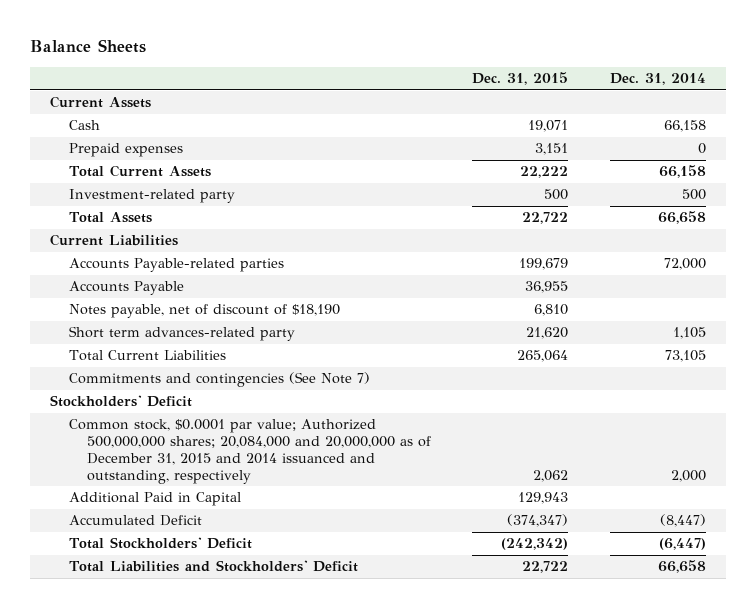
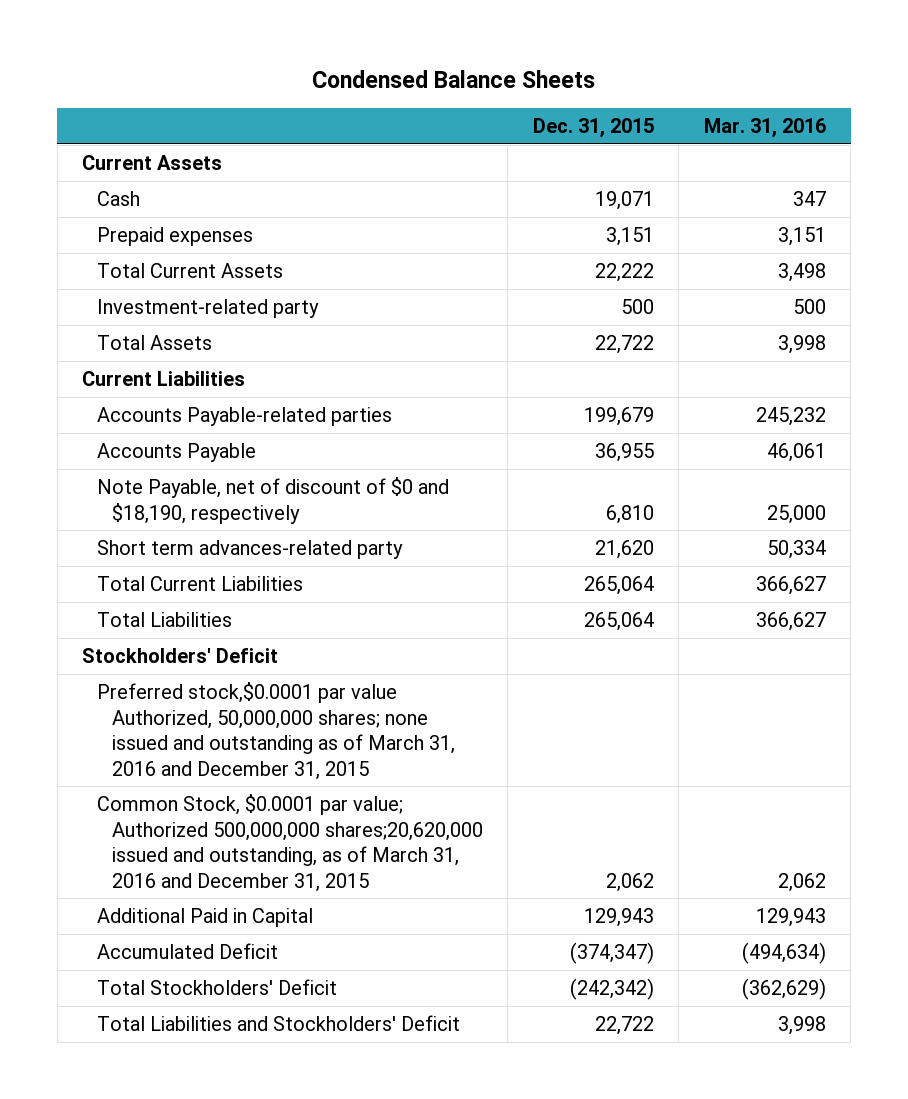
[29,39,146,54] Balance Sheets -> [312,70,596,89] Condensed Balance Sheets
[609,73,706,86] Dec. 31, 2014 -> none
none -> [703,118,826,139] Mar. 31, 2016
[68,304,340,319] Notes payable, net of discount of $18,190 -> [97,476,450,524] Note Payable, net of discount of $0 and $18,190, respectively
[68,372,370,388] Commitments and contingencies (See Note 7) -> none
none -> [97,611,233,627] Total Liabilities
none -> [97,681,455,780] Preferred stock,$0.0001 par value Authorized, 50,000,000 shares; none issued and outstanding as of March 31, 2016 and December 31, 2015
[68,419,432,485] Common stock, $0.0001 par value; Authorized 500,000,000 shares; 20,084,000 and 20,000,000 as of December 31, 2015 and 2014 issuanced and outstanding, respectively -> [97,793,483,892] Common Stock, $0.0001 par value; Authorized 500,000,000 shares;20,620,000 issued and outstanding, as of March 31, 2016 and December 31, 2015

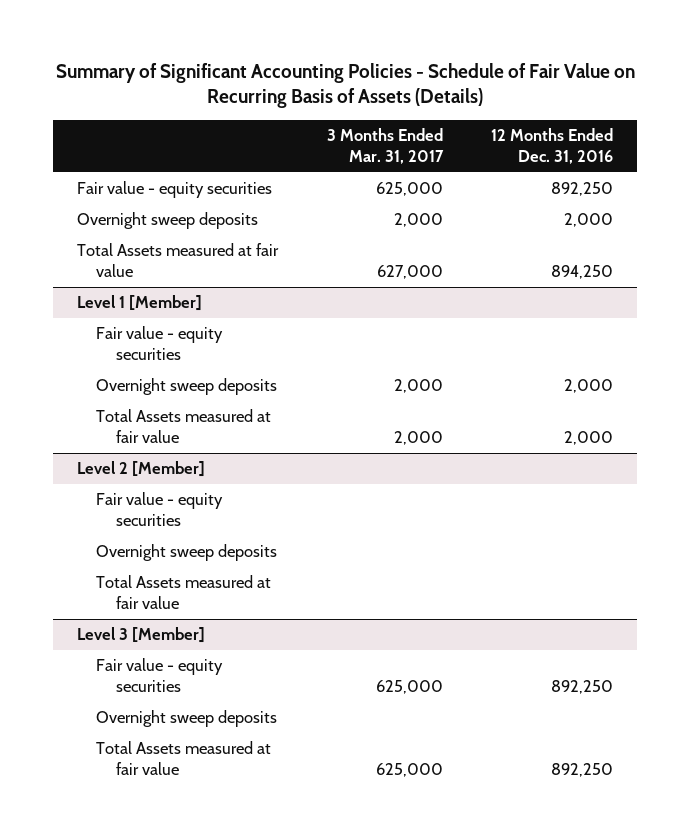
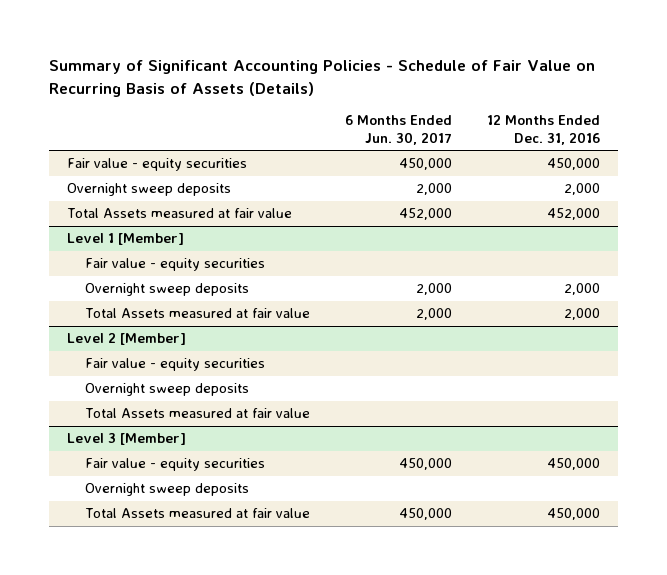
[326,127,444,164] 3 Months Ended Mar. 31, 2017 -> none
none -> [344,115,452,145] 6 Months Ended Jun. 30, 2017
[551,182,614,197] 892,250 -> [547,158,601,171] 450,000
[551,265,614,280] 894,250 -> [547,208,601,221] 452,000
[551,680,614,695] 892,250 -> [547,458,601,471] 450,000
[551,763,614,778] 892,250 -> [547,508,601,521] 450,000

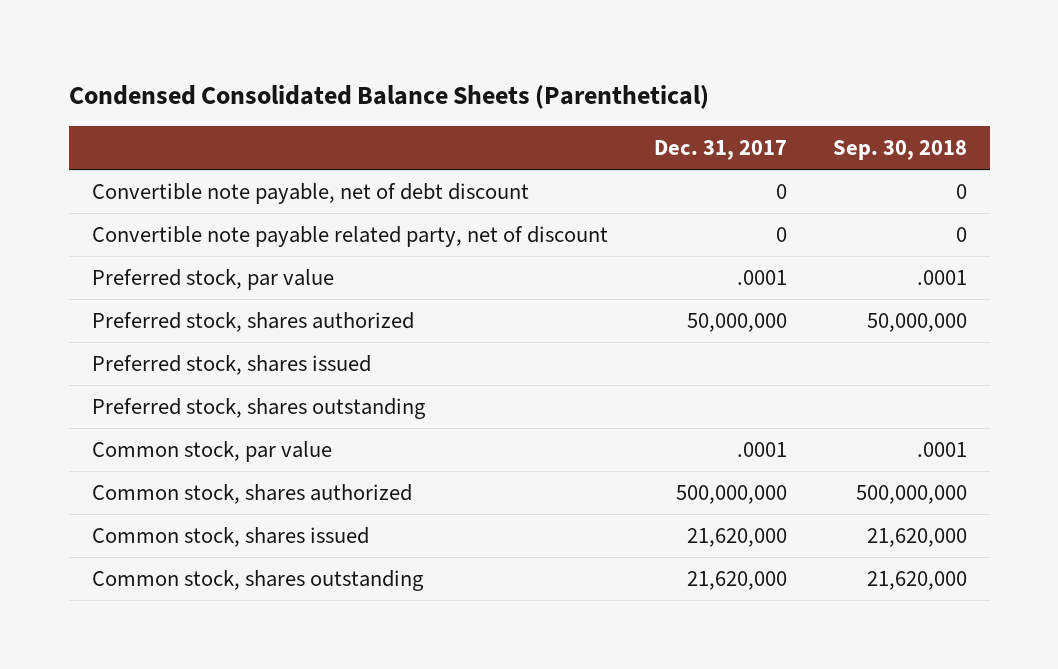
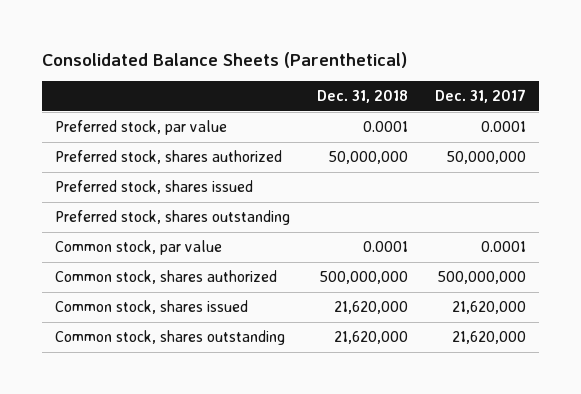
[68,84,709,109] Condensed Consolidated Balance Sheets (Parenthetical) -> [41,51,407,68] Consolidated Balance Sheets (Parenthetical)
[832,140,967,161] Sep. 30, 2018 -> none
none -> [317,90,409,104] Dec. 31, 2018
[91,182,529,204] Convertible note payable, net of debt discount -> none
[91,225,608,247] Convertible note payable related party, net of discount -> none
[736,269,787,285] .0001 -> [481,121,527,133] 0.0001
[736,441,787,457] .0001 -> [481,241,527,253] 0.0001

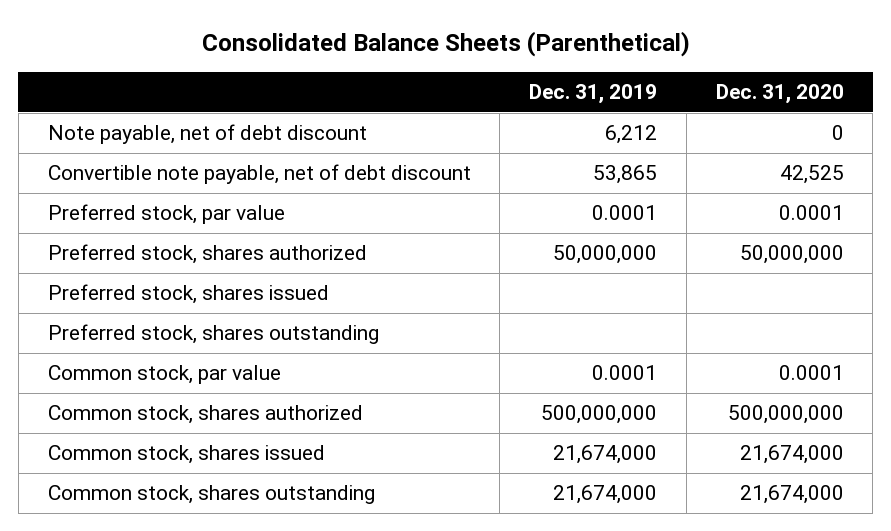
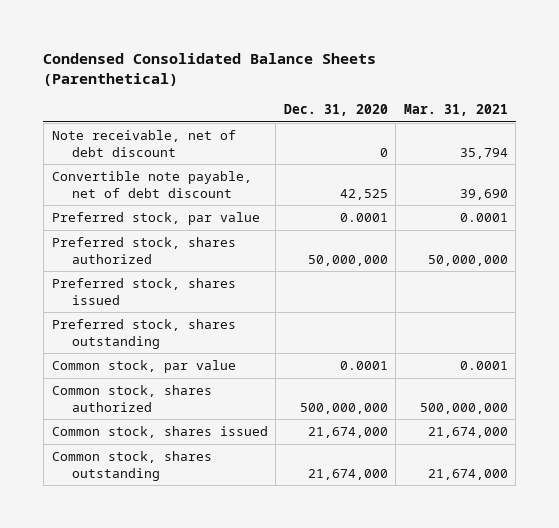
[201,30,690,57] Consolidated Balance Sheets (Parenthetical) -> [43,52,377,87] Condensed Consolidated Balance Sheets (Parenthetical)
[529,84,658,105] Dec. 31, 2019 -> none
none -> [403,104,508,117] Mar. 31, 2021
[47,124,367,145] Note payable, net of debt discount -> [51,130,236,157] Note receivable, net of debt discount

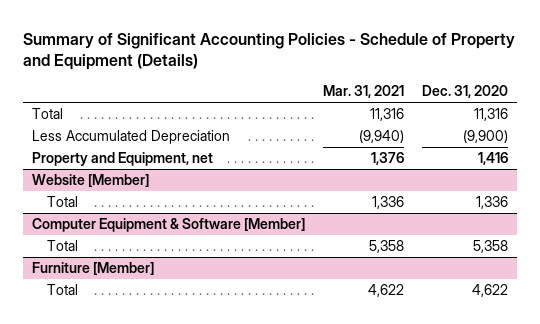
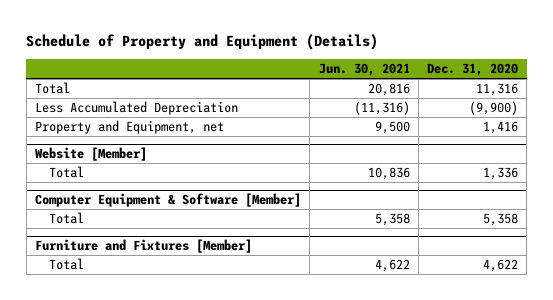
[22,32,515,71] Summary of Significant Accounting Policies - Schedule of Property and Equipment (Details) -> [26,33,379,50] Schedule of Property and Equipment (Details)
[322,85,404,99] Mar. 31, 2021 -> none
none -> [318,62,410,76] Jun. 30, 2021
[31,262,154,276] Furniture [Member] -> [34,239,252,254] Furniture and Fixtures [Member]

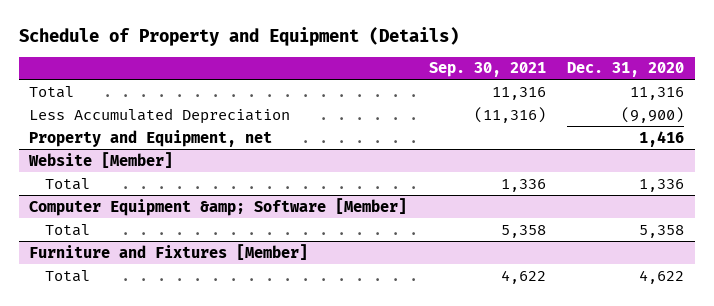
[318,62,410,76] Jun. 30, 2021 -> none
none -> [428,62,546,78] Sep. 30, 2021
[34,193,301,208] Computer Equipment & Software [Member] -> [29,197,408,216] Computer Equipment &amp; Software [Member]

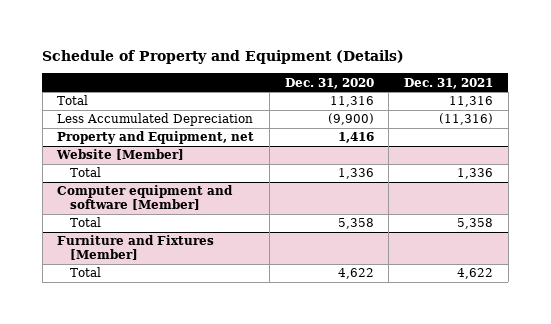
[428,62,546,78] Sep. 30, 2021 -> none
none -> [404,77,494,89] Dec. 31, 2021
[29,197,408,216] Computer Equipment &amp; Software [Member] -> [57,185,234,211] Computer equipment and software [Member]

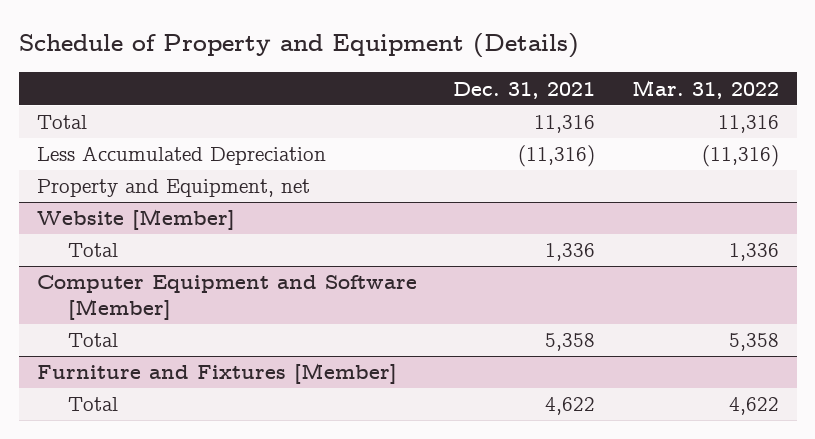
[284,77,374,89] Dec. 31, 2020 -> none
none -> [631,79,779,99] Mar. 31, 2022
[57,185,234,211] Computer equipment and software [Member] -> [36,275,417,321] Computer Equipment and Software [Member]

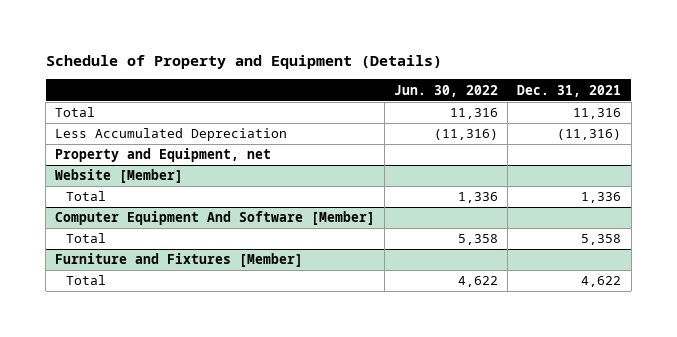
[631,79,779,99] Mar. 31, 2022 -> none
none -> [394,84,499,97] Jun. 30, 2022
[36,275,417,321] Computer Equipment and Software [Member] -> [55,211,376,226] Computer Equipment And Software [Member]

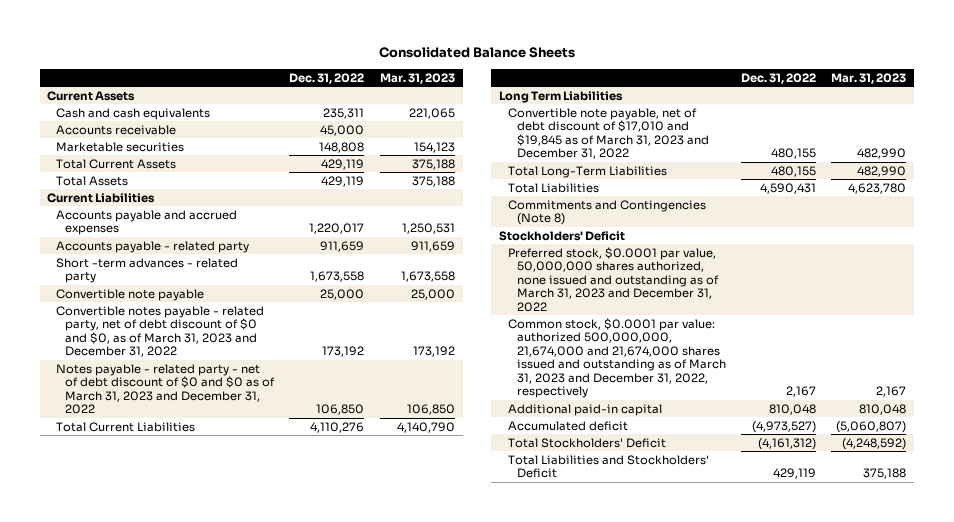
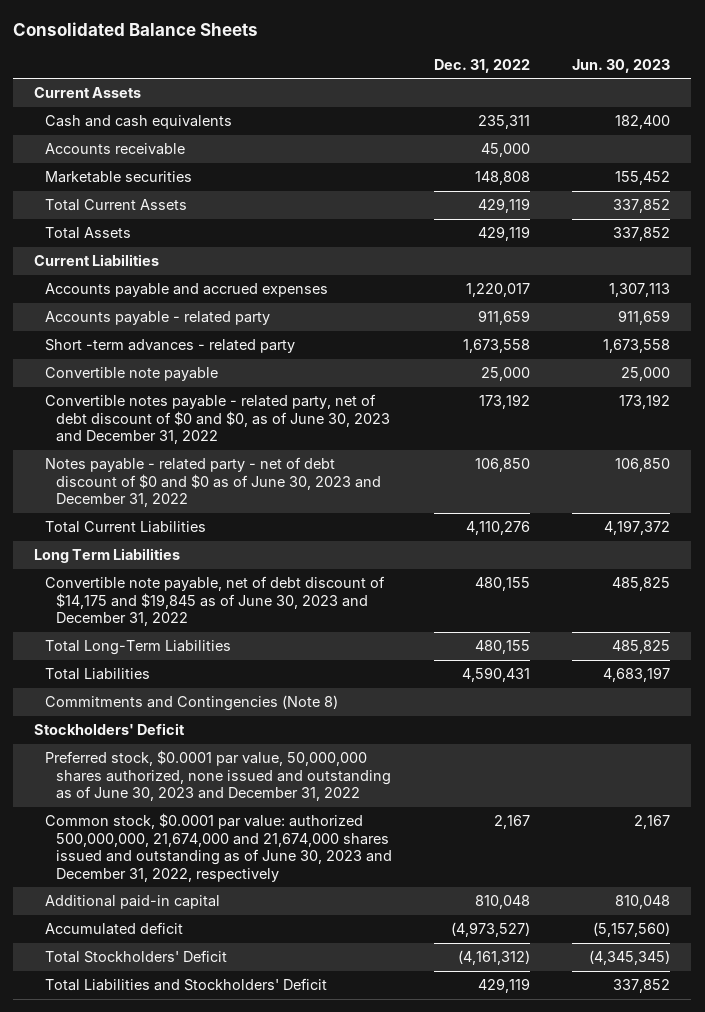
[379,72,455,84] Mar. 31, 2023 -> none
none -> [572,58,671,73] Jun. 30, 2023
[56,305,265,358] Convertible notes payable - related party, net of debt discount of $0 and $0, as of March 31, 2023 and December 31, 2022 -> [45,394,391,445] Convertible notes payable - related party, net of debt discount of $0 and $0, as of June 30, 2023 and December 31, 2022
[56,363,275,415] Notes payable - related party - net of debt discount of $0 and $0 as of March 31, 2023 and December 31, 2022 -> [45,457,382,508] Notes payable - related party - net of debt discount of $0 and $0 as of June 30, 2023 and December 31, 2022
[507,107,709,160] Convertible note payable, net of debt discount of $17,010 and $19,845 as of March 31, 2023 and December 31, 2022 -> [45,576,386,627] Convertible note payable, net of debt discount of $14,175 and $19,845 as of June 30, 2023 and December 31, 2022
[507,246,719,312] Preferred stock, $0.0001 par value, 50,000,000 shares authorized, none issued and outstanding as of March 31, 2023 and December 31, 2022 -> [45,750,392,802] Preferred stock, $0.0001 par value, 50,000,000 shares authorized, none issued and outstanding as of June 30, 2023 and December 31, 2022
[507,317,726,399] Common stock, $0.0001 par value: authorized 500,000,000, 21,674,000 and 21,674,000 shares issued and outstanding as of March 31, 2023 and December 31, 2022, respectively -> [45,813,393,882] Common stock, $0.0001 par value: authorized 500,000,000, 21,674,000 and 21,674,000 shares issued and outstanding as of June 30, 2023 and December 31, 2022, respectively

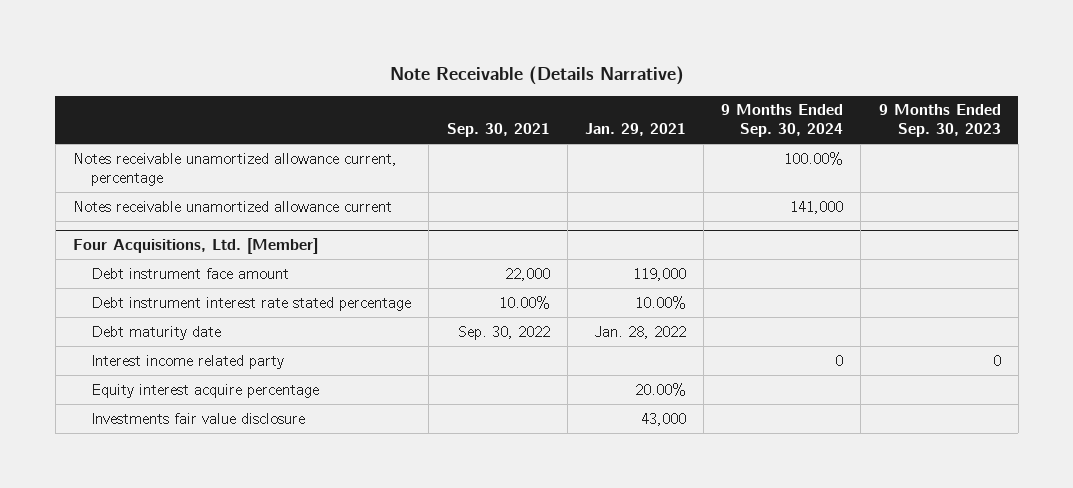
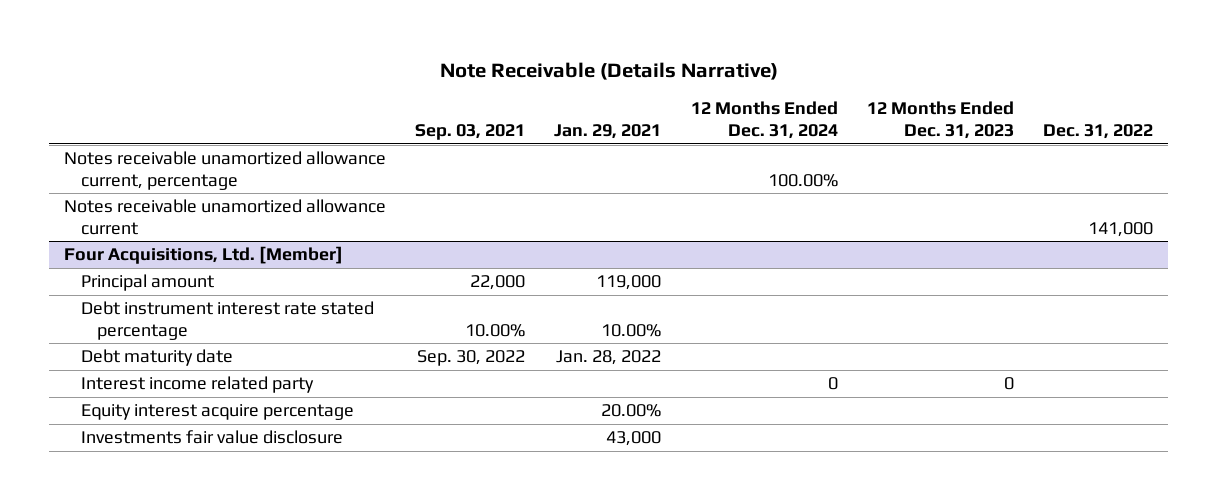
[446,123,550,138] Sep. 30, 2021 -> none
[721,104,844,138] 9 Months Ended Sep. 30, 2024 -> none
[878,104,1001,138] 9 Months Ended Sep. 30, 2023 -> none
none -> [415,124,526,141] Sep. 03, 2021
none -> [690,101,838,140] 12 Months Ended Dec. 31, 2024
none -> [867,101,1015,140] 12 Months Ended Dec. 31, 2023
none -> [1043,124,1154,140] Dec. 31, 2022
[91,267,290,279] Debt instrument face amount -> [80,274,214,292] Principal amount

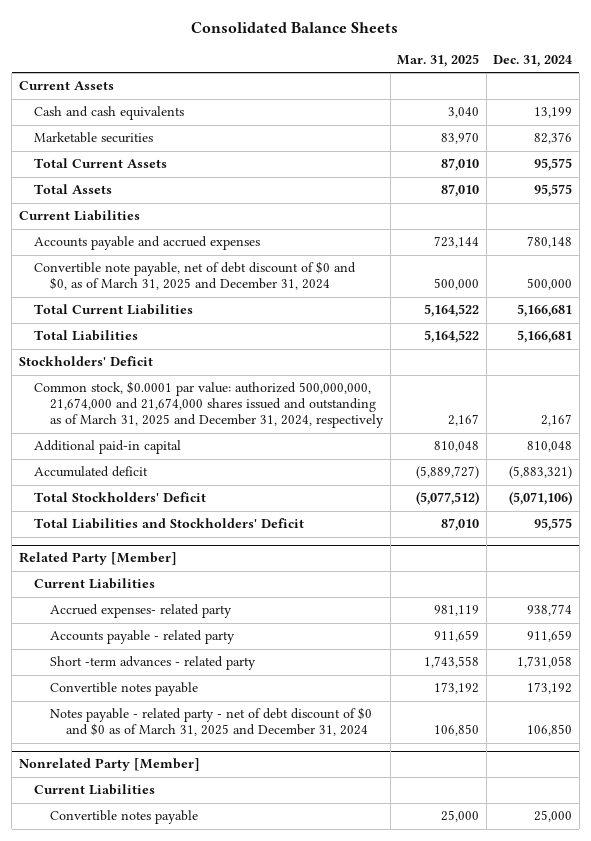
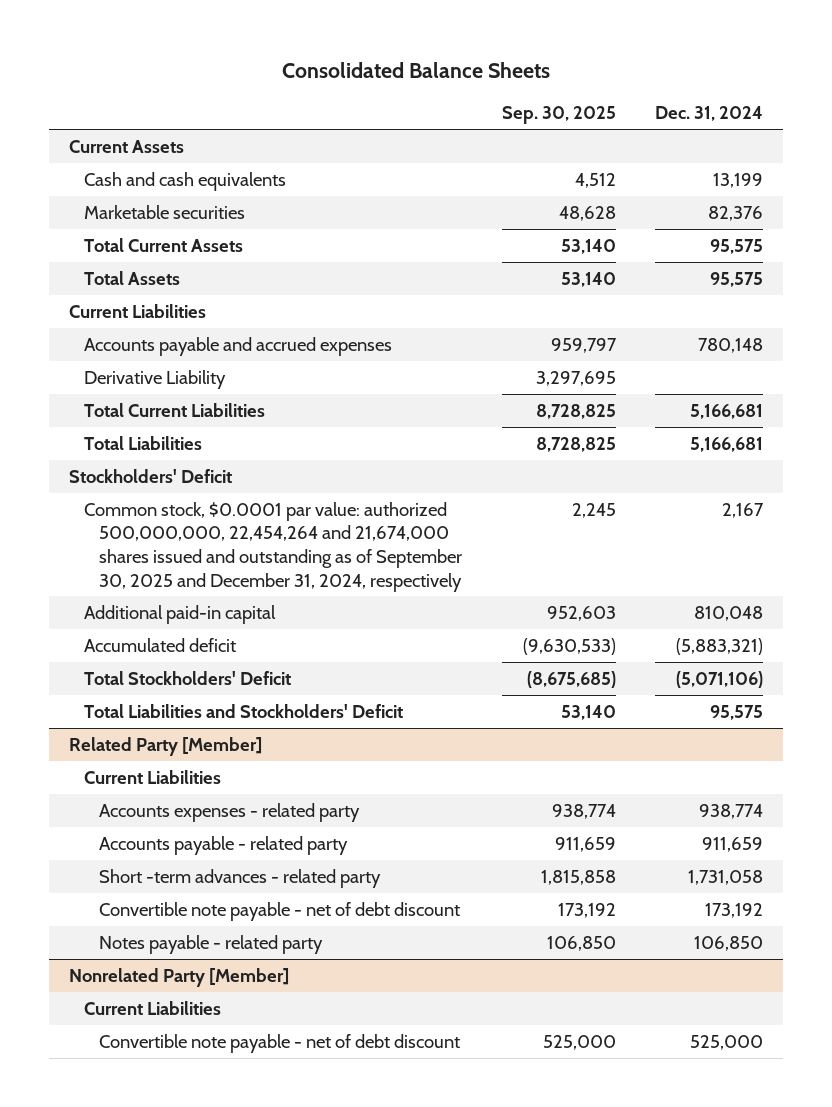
[397,53,480,67] Mar. 31, 2025 -> none
none -> [501,106,616,125] Sep. 30, 2025
[34,261,357,291] Convertible note payable, net of debt discount of $0 and $0, as of March 31, 2025 and December 31, 2024 -> none
none -> [84,369,227,389] Derivative Liability
[34,381,385,429] Common stock, $0.0001 par value: authorized 500,000,000, 21,674,000 and 21,674,000 shares issued and outstanding as of March 31, 2025 and December 31, 2024, respectively -> [84,501,463,592] Common stock, $0.0001 par value: authorized 500,000,000, 22,454,264 and 21,674,000 shares issued and outstanding as of September 30, 2025 and December 31, 2024, respectively
[50,604,233,619] Accrued expenses- related party -> [99,802,361,822] Accounts expenses - related party
[50,682,199,697] Convertible notes payable -> [99,901,461,921] Convertible note payable - net of debt discount
[50,707,373,737] Notes payable - related party - net of debt discount of $0 and $0 as of March 31, 2025 and December 31, 2024 -> [99,934,324,954] Notes payable - related party
[50,810,199,825] Convertible notes payable -> [99,1033,461,1053] Convertible note payable - net of debt discount
[534,810,573,823] 25,000 -> [690,1034,764,1050] 525,000

